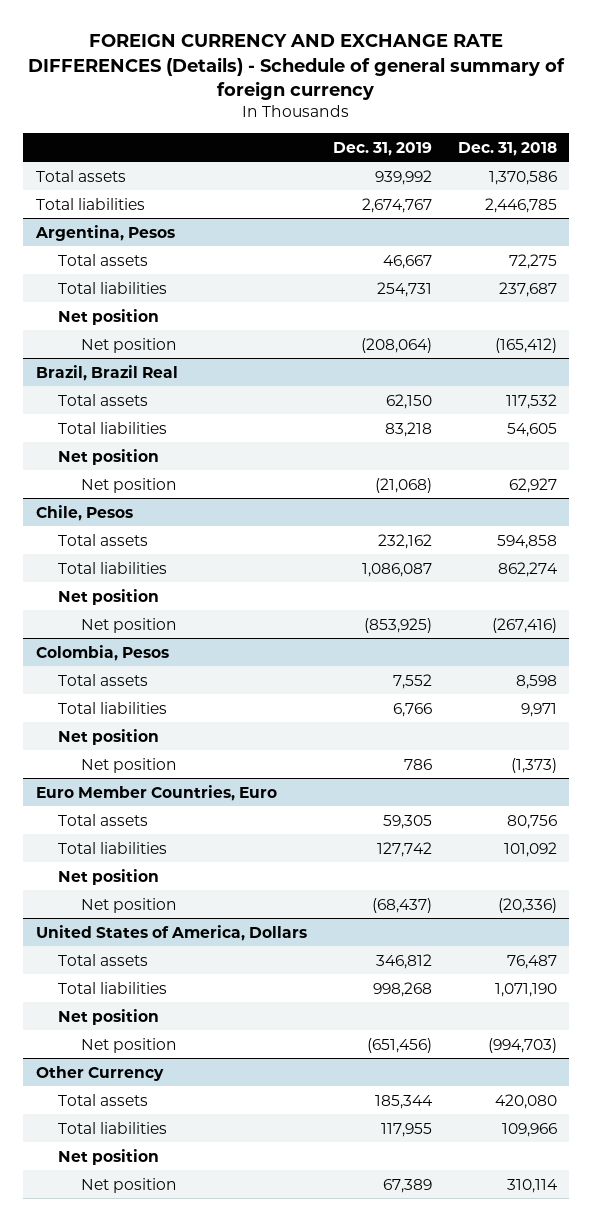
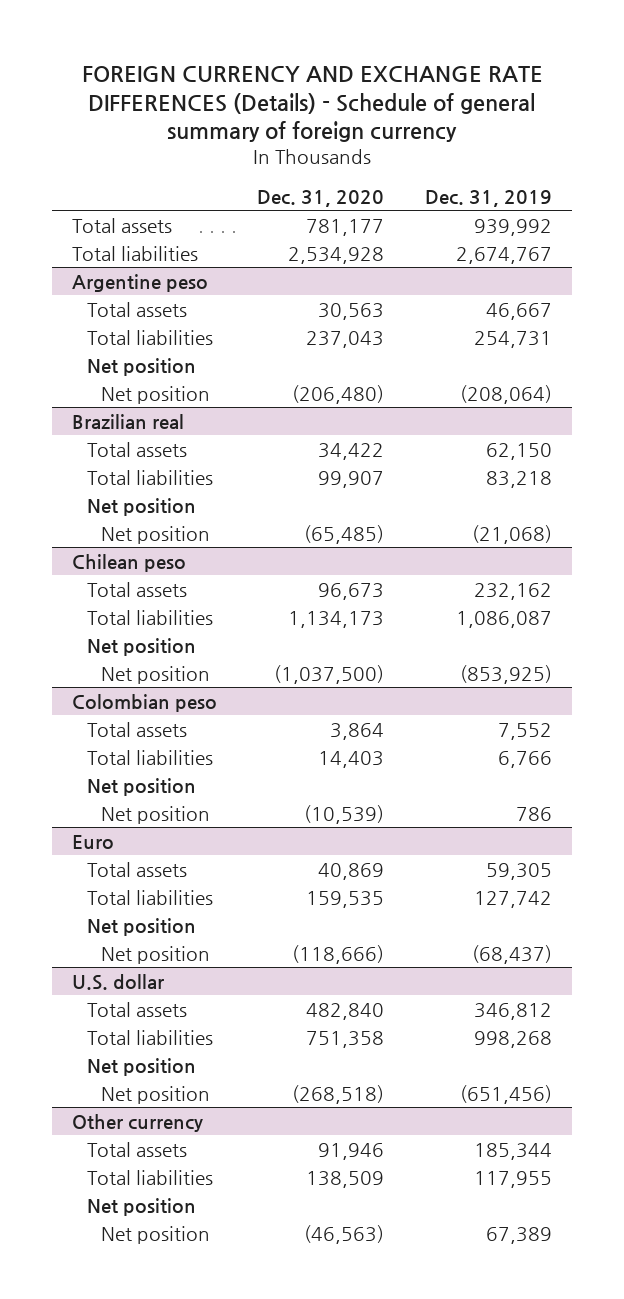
[457,141,557,156] Dec. 31, 2018 -> none
none -> [257,189,385,207] Dec. 31, 2020
[34,224,175,241] Argentina, Pesos -> [72,273,209,292] Argentine peso
[35,364,178,381] Brazil, Brazil Real -> [72,413,185,429] Brazilian real
[35,504,133,521] Chile, Pesos -> [72,553,187,572] Chilean peso
[35,644,169,661] Colombia, Pesos -> [72,693,218,712] Colombian peso
[35,784,277,801] Euro Member Countries, Euro -> [72,834,115,849] Euro
[35,924,307,941] United States of America, Dollars -> [72,973,165,990] U.S. dollar
[35,1065,164,1081] Other Currency -> [72,1113,204,1132] Other currency

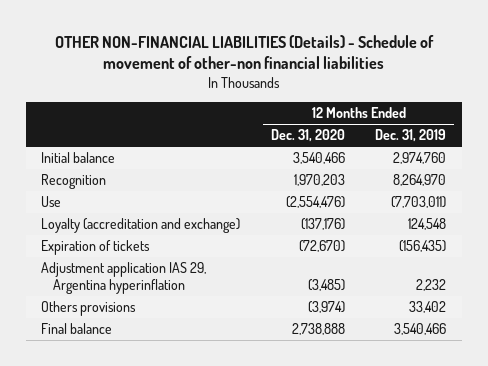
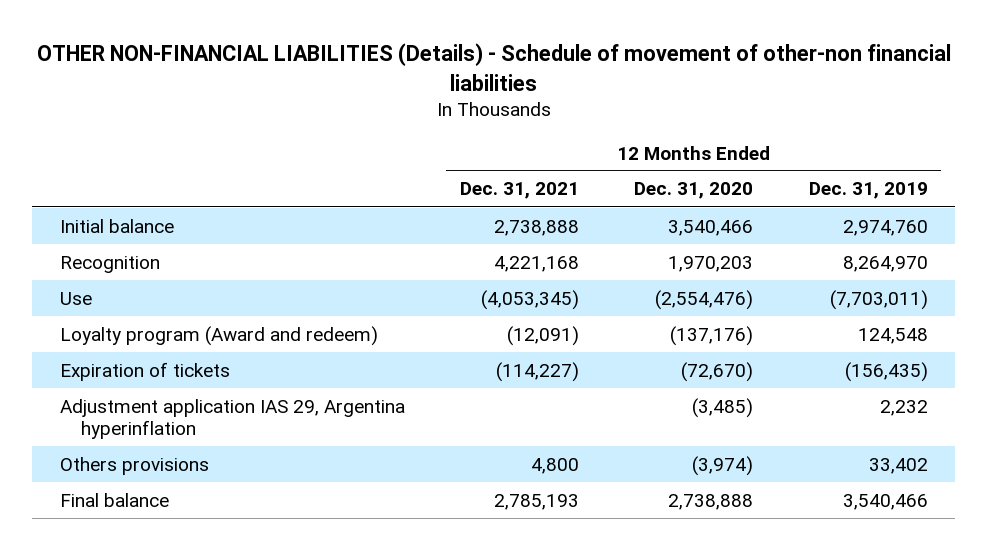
none -> [460,182,580,200] Dec. 31, 2021
[41,218,241,234] Loyalty (accreditation and exchange) -> [59,325,378,346] Loyalty program (Award and redeem)

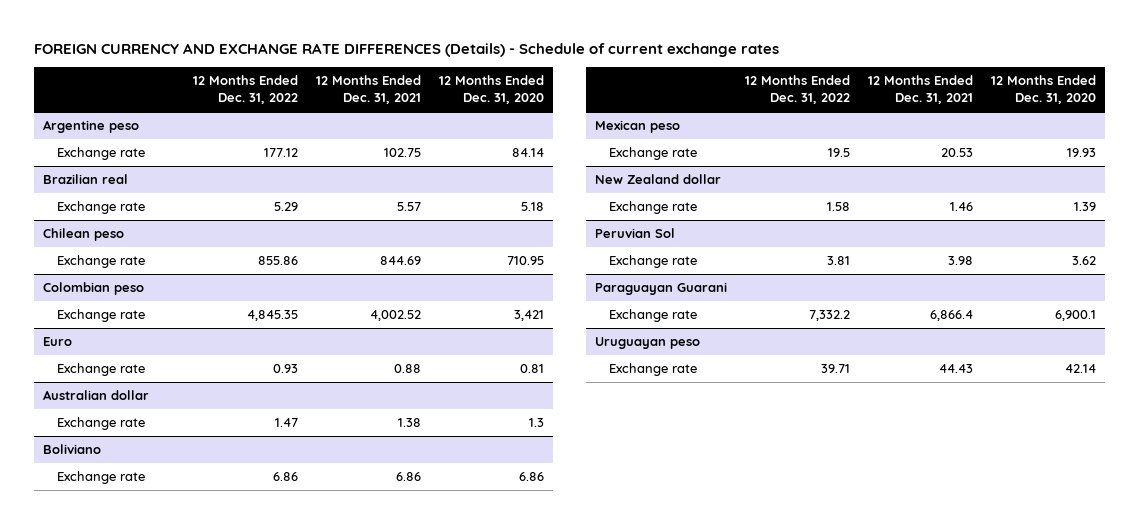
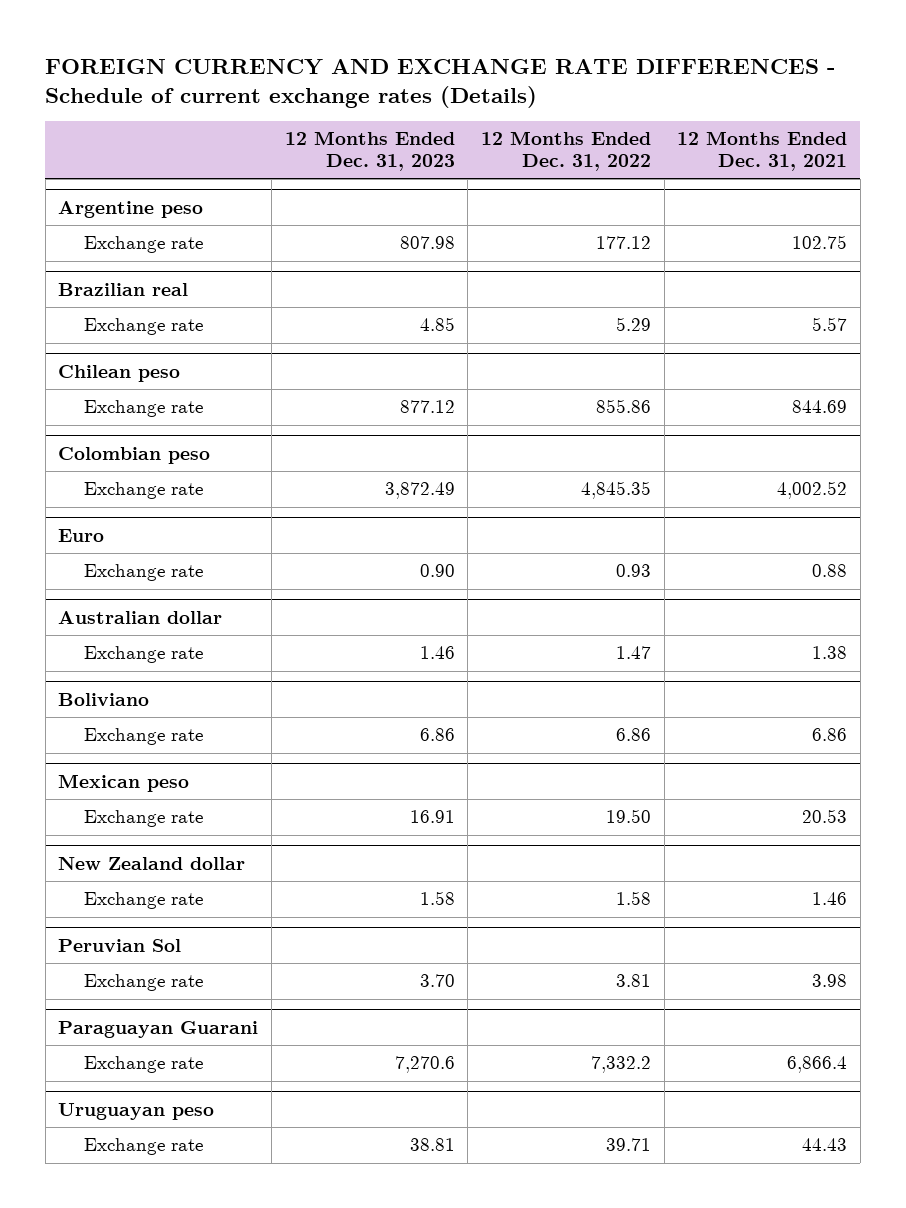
[33,43,779,58] FOREIGN CURRENCY AND EXCHANGE RATE DIFFERENCES (Details) - Schedule of current exchange rates -> [45,59,836,108] FOREIGN CURRENCY AND EXCHANGE RATE DIFFERENCES - Schedule of current exchange rates (Details)
[439,75,545,105] 12 Months Ended Dec. 31, 2020 -> none
none -> [284,131,455,171] 12 Months Ended Dec. 31, 2023
[828,148,851,158] 19.5 -> [606,809,652,824] 19.50

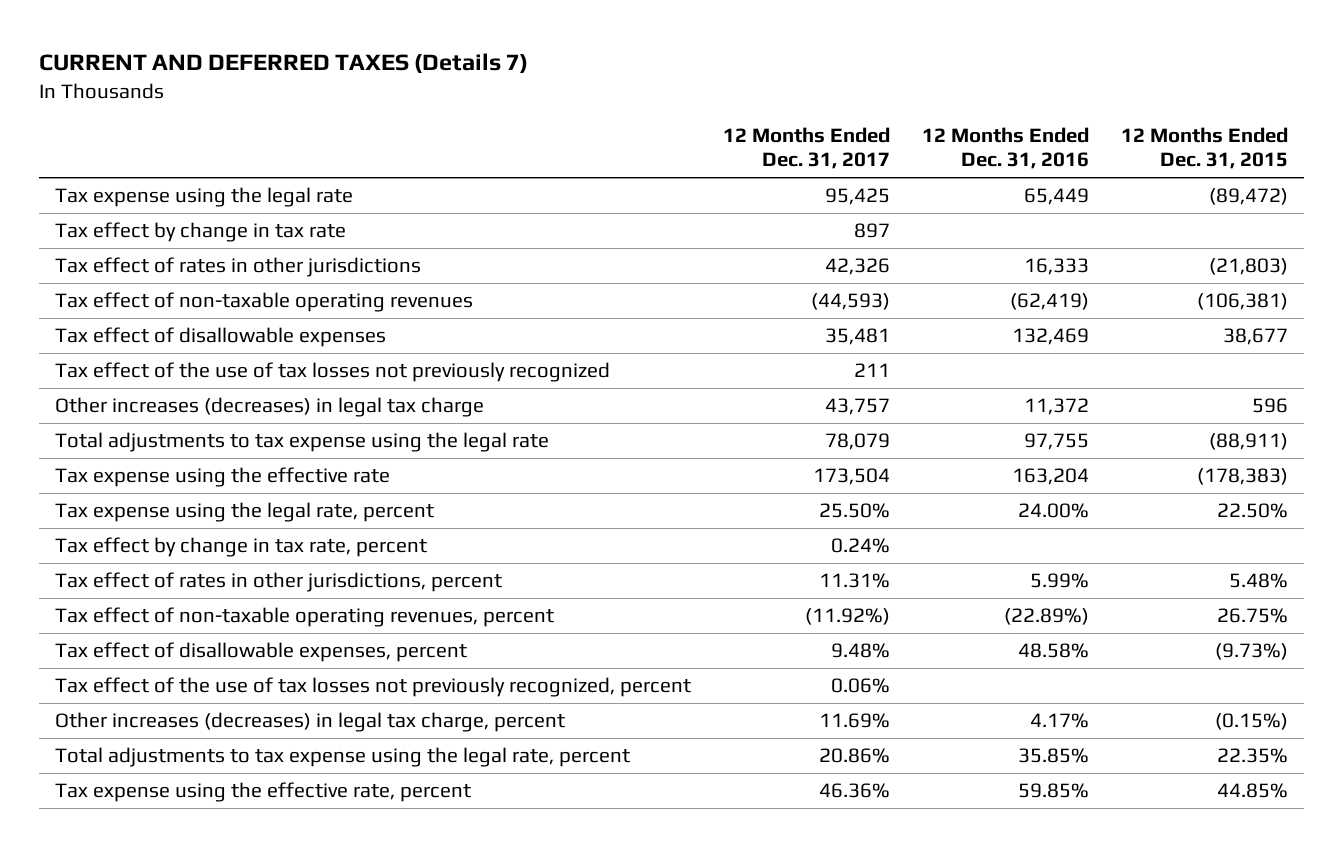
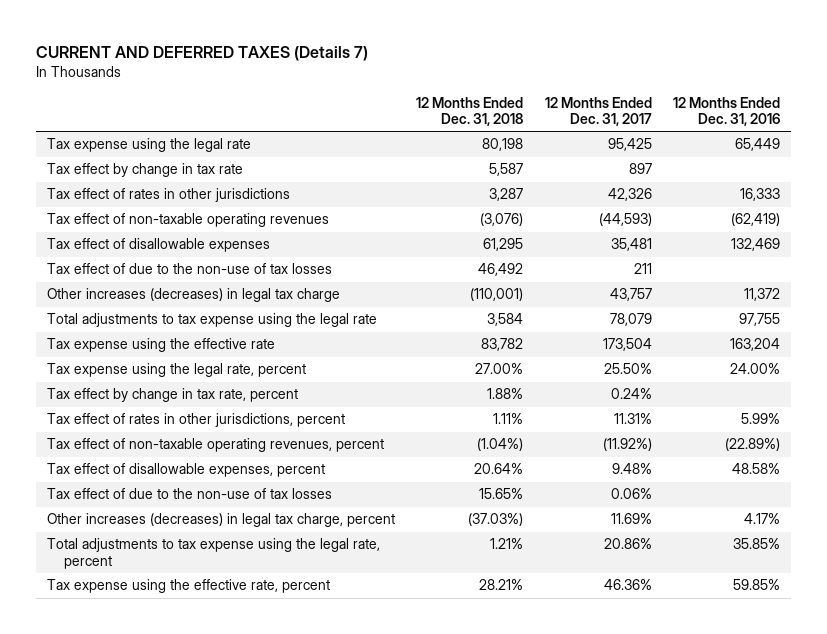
[1120,127,1288,170] 12 Months Ended Dec. 31, 2015 -> none
none -> [416,96,524,127] 12 Months Ended Dec. 31, 2018
[54,362,610,383] Tax effect of the use of tax losses not previously recognized -> [46,263,332,275] Tax effect of due to the non-use of tax losses
[54,677,691,698] Tax effect of the use of tax losses not previously recognized, percent -> [46,488,332,500] Tax effect of due to the non-use of tax losses

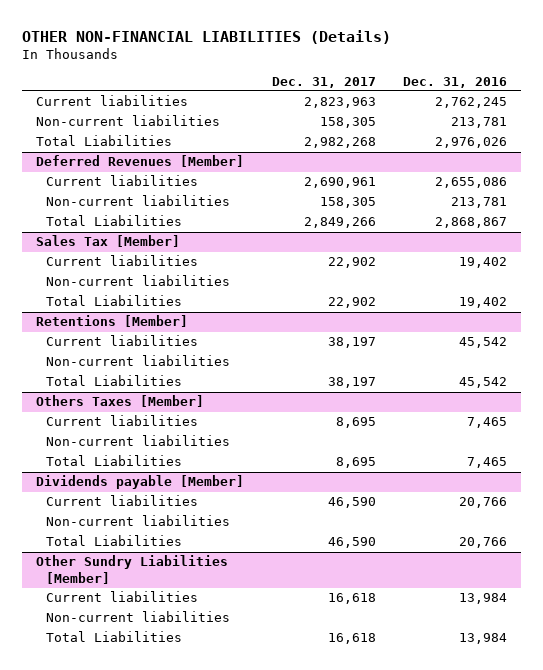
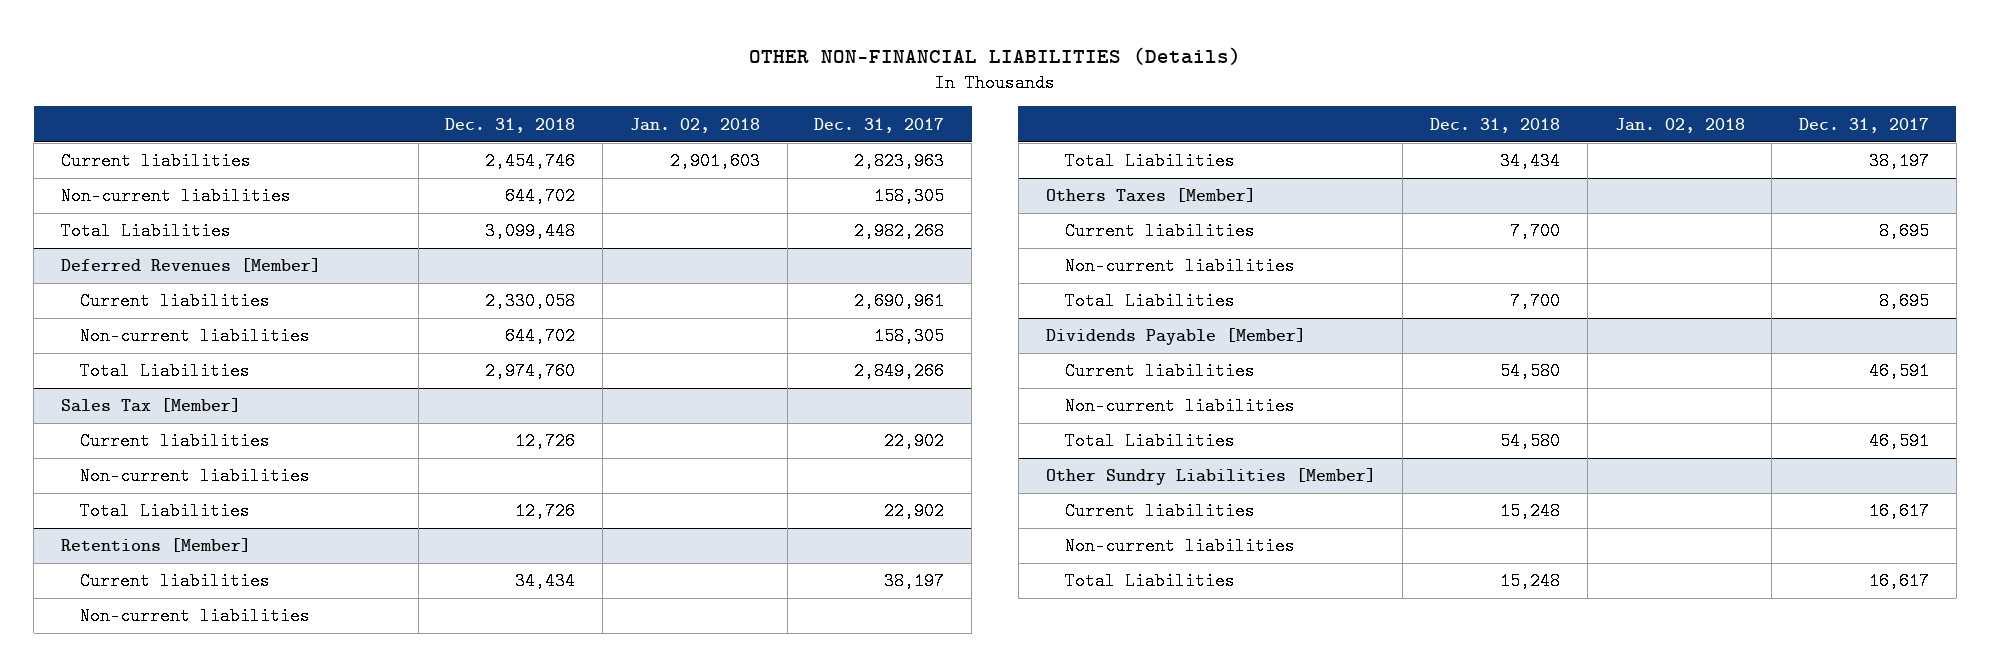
[403,76,508,88] Dec. 31, 2016 -> none
none -> [445,117,576,133] Dec. 31, 2018
none -> [629,117,760,133] Jan. 02, 2018
[36,475,245,490] Dividends payable [Member] -> [1045,328,1306,346] Dividends Payable [Member]
[327,497,376,509] 46,590 -> [1869,362,1930,381] 46,591
[327,537,376,549] 46,590 -> [1869,432,1930,451] 46,591
[327,593,376,605] 16,618 -> [1869,502,1930,521] 16,617
[327,633,376,645] 16,618 -> [1869,572,1930,591] 16,617

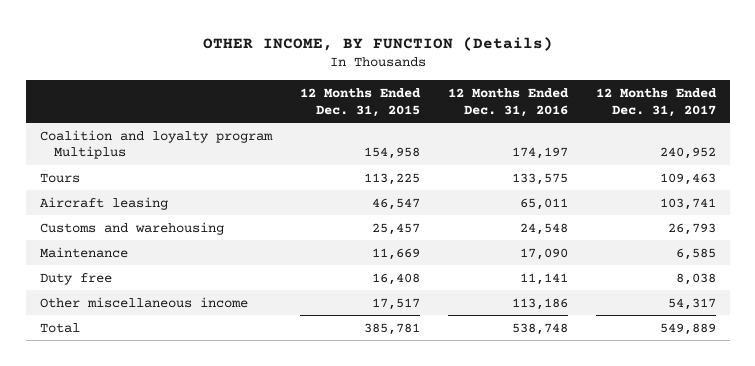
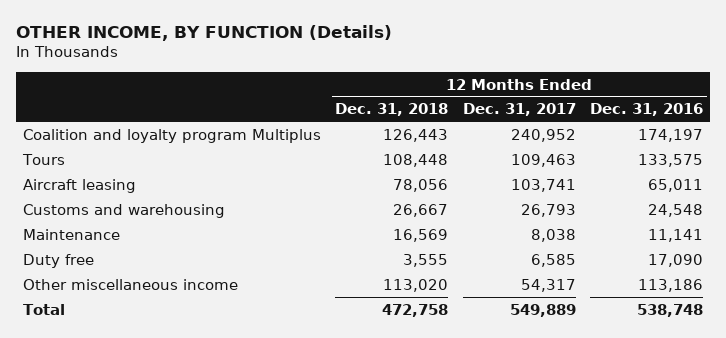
[299,88,421,117] 12 Months Ended Dec. 31, 2015 -> none
none -> [335,103,449,117] Dec. 31, 2018
[519,247,568,260] 17,090 -> [648,228,704,242] 11,141
[675,247,716,260] 6,585 -> [530,228,576,242] 8,038
[519,272,568,285] 11,141 -> [648,253,704,267] 17,090
[675,272,716,285] 8,038 -> [530,253,576,267] 6,585

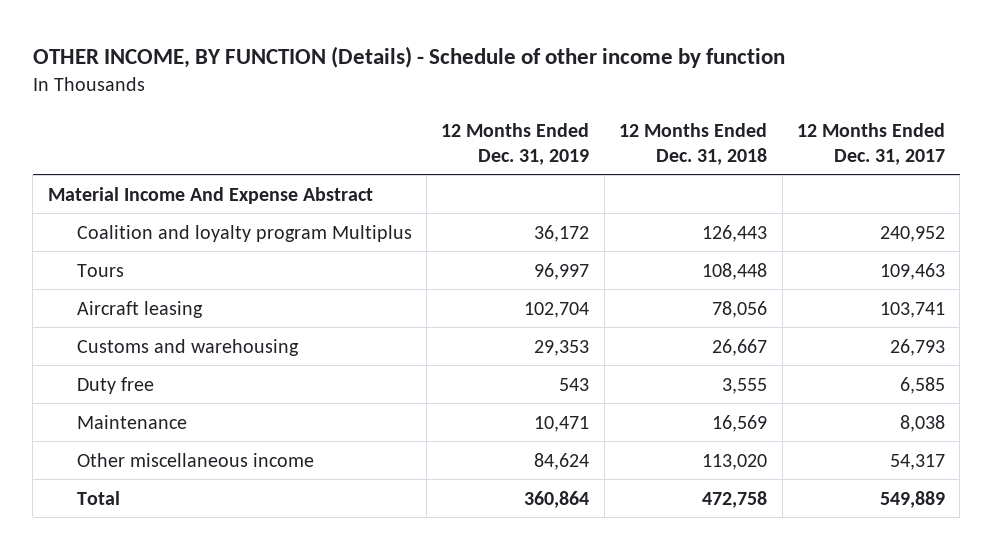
[15,25,392,42] OTHER INCOME, BY FUNCTION (Details) -> [32,45,785,68] OTHER INCOME, BY FUNCTION (Details) - Schedule of other income by function
[590,103,704,117] Dec. 31, 2016 -> none
none -> [441,122,590,165] 12 Months Ended Dec. 31, 2019
none -> [47,186,373,204] Material Income And Expense Abstract
[22,228,120,240] Maintenance -> [76,414,187,429] Maintenance

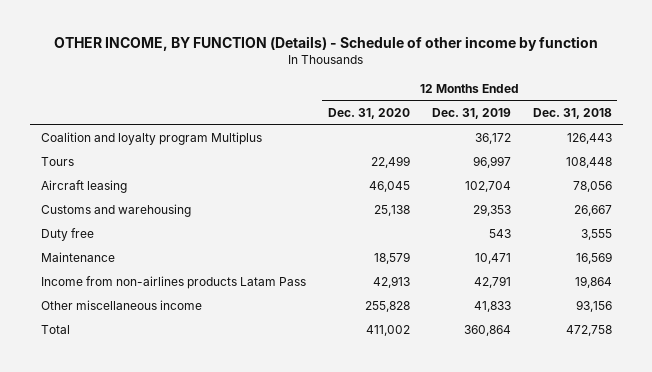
[797,122,946,165] 12 Months Ended Dec. 31, 2017 -> none
none -> [327,108,410,120] Dec. 31, 2020
[47,186,373,204] Material Income And Expense Abstract -> none
none -> [40,276,306,290] Income from non-airlines products Latam Pass
[534,452,590,470] 84,624 -> [473,301,511,313] 41,833
[702,453,768,470] 113,020 -> [575,300,612,313] 93,156

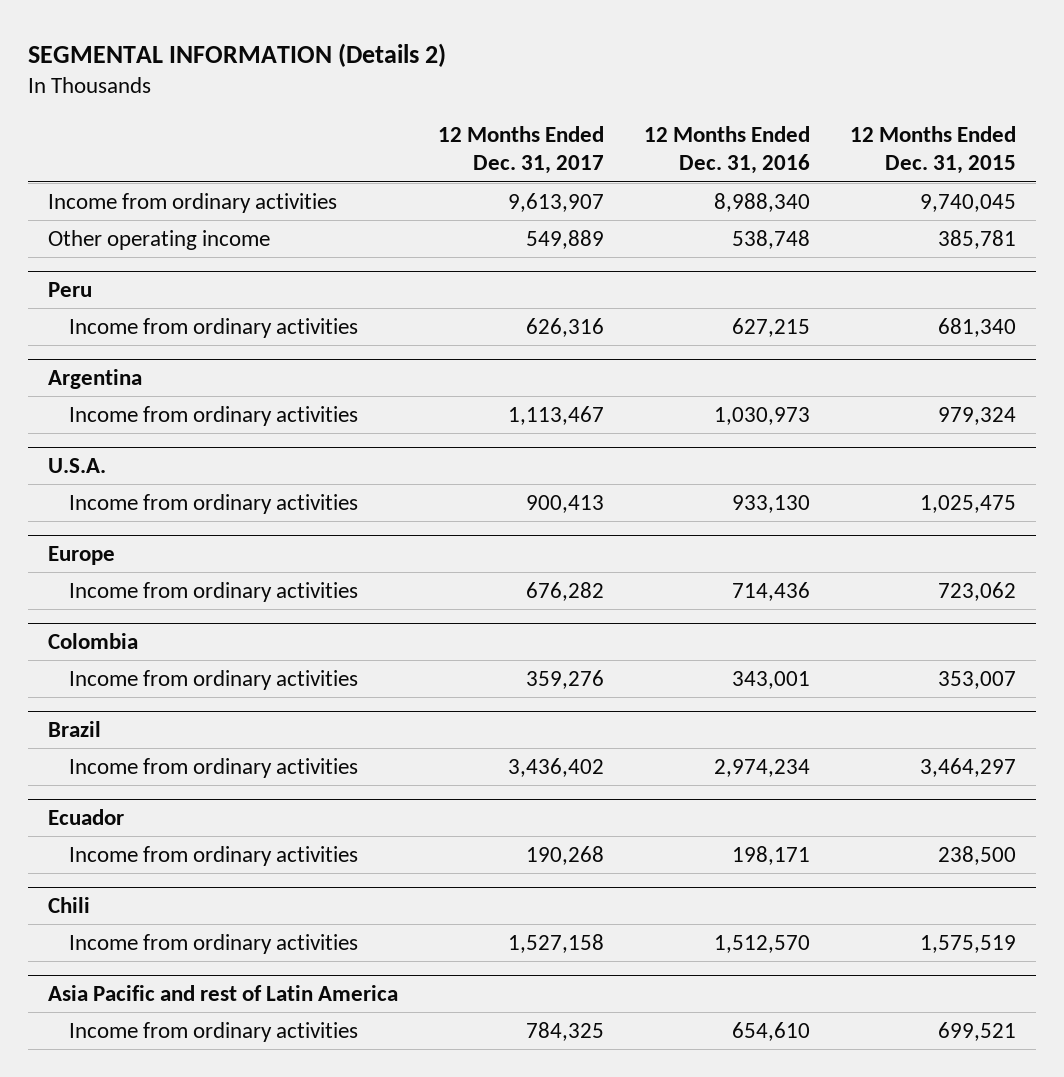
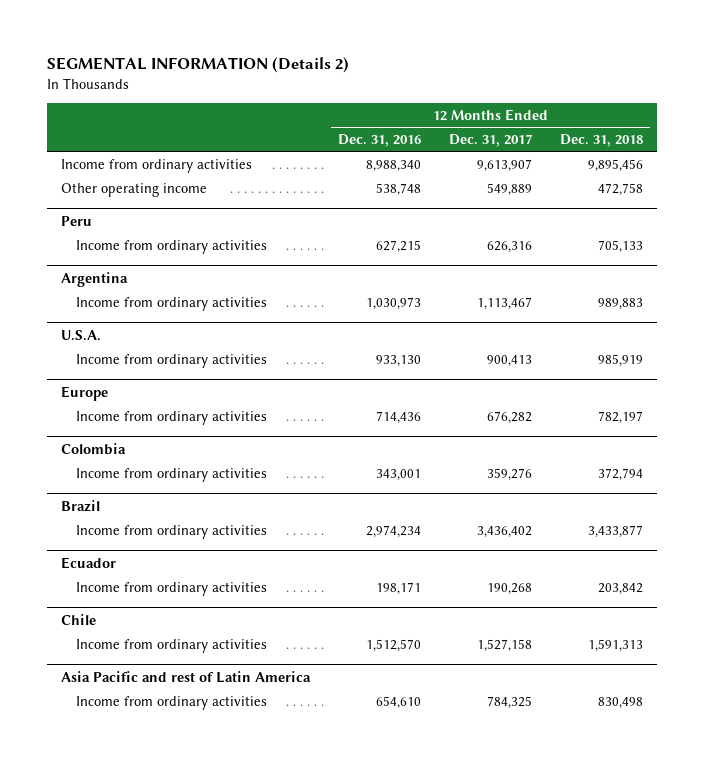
[849,125,1016,175] 12 Months Ended Dec. 31, 2015 -> none
none -> [560,133,644,147] Dec. 31, 2018
[47,897,90,914] Chili -> [61,613,97,625] Chile

